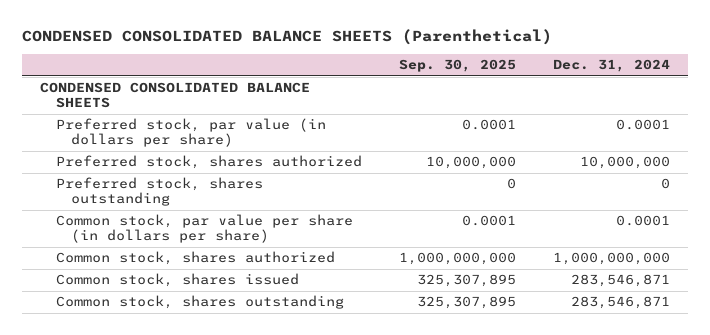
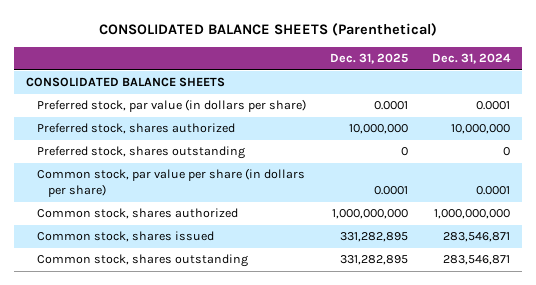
[21,29,552,46] CONDENSED CONSOLIDATED BALANCE SHEETS (Parenthetical) -> [98,22,437,36] CONSOLIDATED BALANCE SHEETS (Parenthetical)
[398,59,516,73] Sep. 30, 2025 -> none
none -> [329,53,408,65] Dec. 31, 2025
[40,82,311,109] CONDENSED CONSOLIDATED BALANCE SHEETS -> [26,77,226,88] CONSOLIDATED BALANCE SHEETS

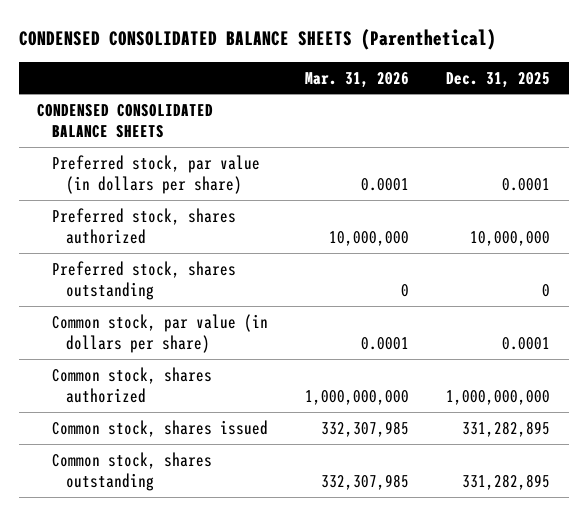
[98,22,437,36] CONSOLIDATED BALANCE SHEETS (Parenthetical) -> [18,29,496,51] CONDENSED CONSOLIDATED BALANCE SHEETS (Parenthetical)
[431,53,511,65] Dec. 31, 2024 -> none
none -> [305,71,410,88] Mar. 31, 2026
[26,77,226,88] CONSOLIDATED BALANCE SHEETS -> [37,103,214,138] CONDENSED CONSOLIDATED BALANCE SHEETS
[37,168,306,198] Common stock, par value per share (in dollars per share) -> [51,313,268,353] Common stock, par value (in dollars per share)

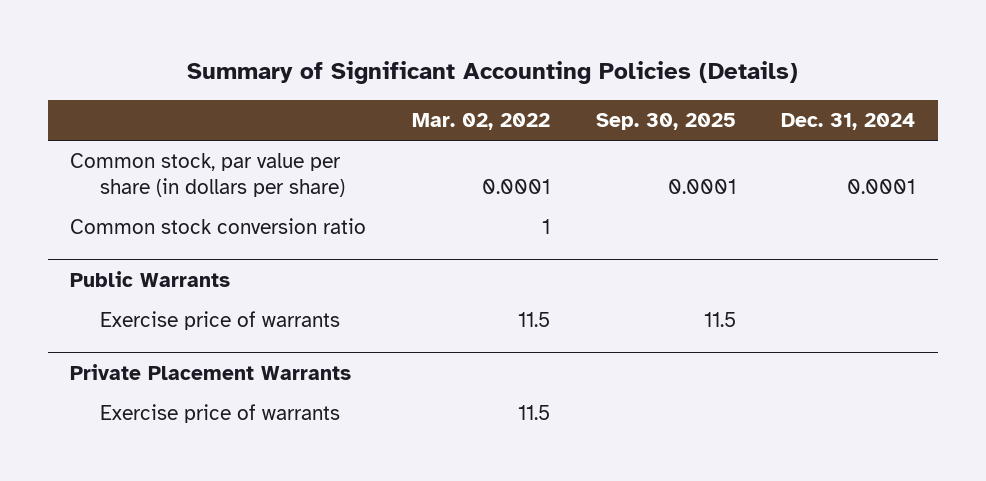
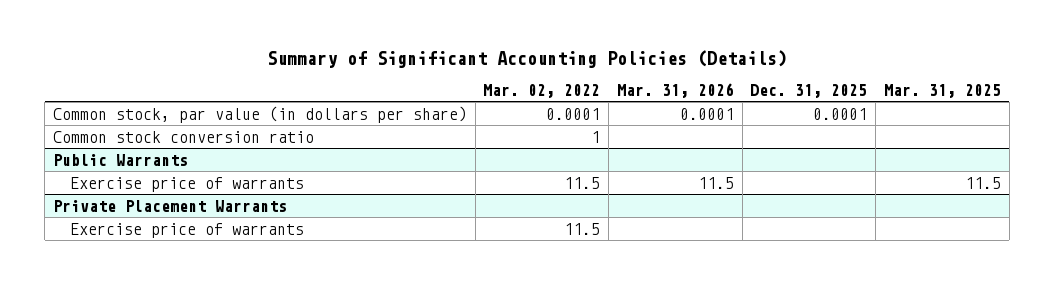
[595,113,736,131] Sep. 30, 2025 -> none
[781,113,916,131] Dec. 31, 2024 -> none
none -> [616,82,734,98] Mar. 31, 2026
none -> [750,83,868,98] Dec. 31, 2025
none -> [883,83,1001,98] Mar. 31, 2025
[70,153,345,197] Common stock, par value per share (in dollars per share) -> [52,105,467,123] Common stock, par value (in dollars per share)

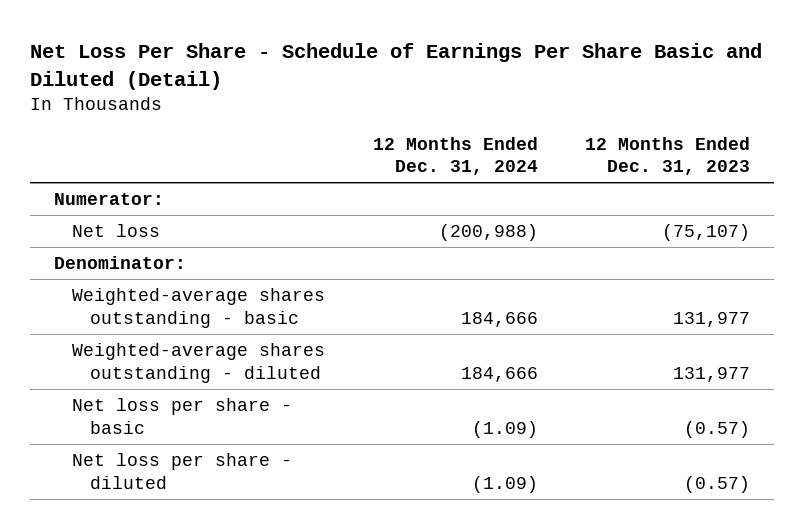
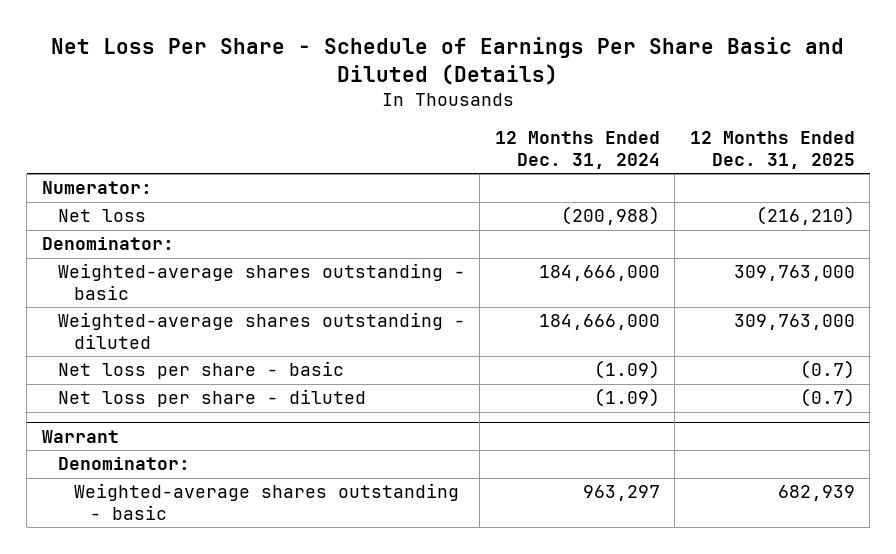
[30,42,763,90] Net Loss Per Share - Schedule of Earnings Per Share Basic and Diluted (Detail) -> [51,37,845,85] Net Loss Per Share - Schedule of Earnings Per Share Basic and Diluted (Details)
[584,136,750,176] 12 Months Ended Dec. 31, 2023 -> none
none -> [689,131,855,169] 12 Months Ended Dec. 31, 2025
[460,311,538,327] 184,666 -> [538,265,660,282] 184,666,000
[460,366,538,382] 184,666 -> [538,314,660,331] 184,666,000
none -> [41,430,119,444] Warrant
none -> [57,457,190,471] Denominator:
none -> [74,483,460,520] Weighted-average shares outstanding - basic

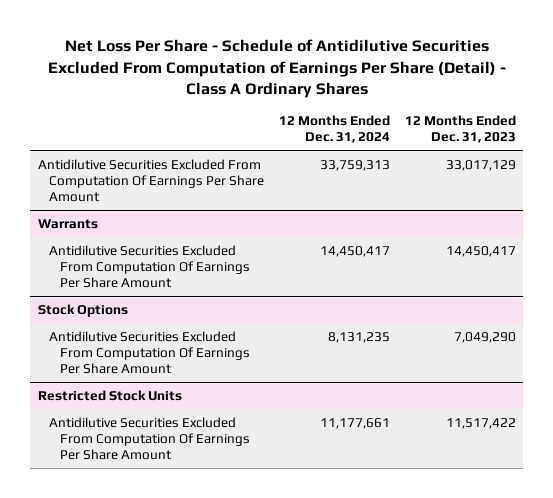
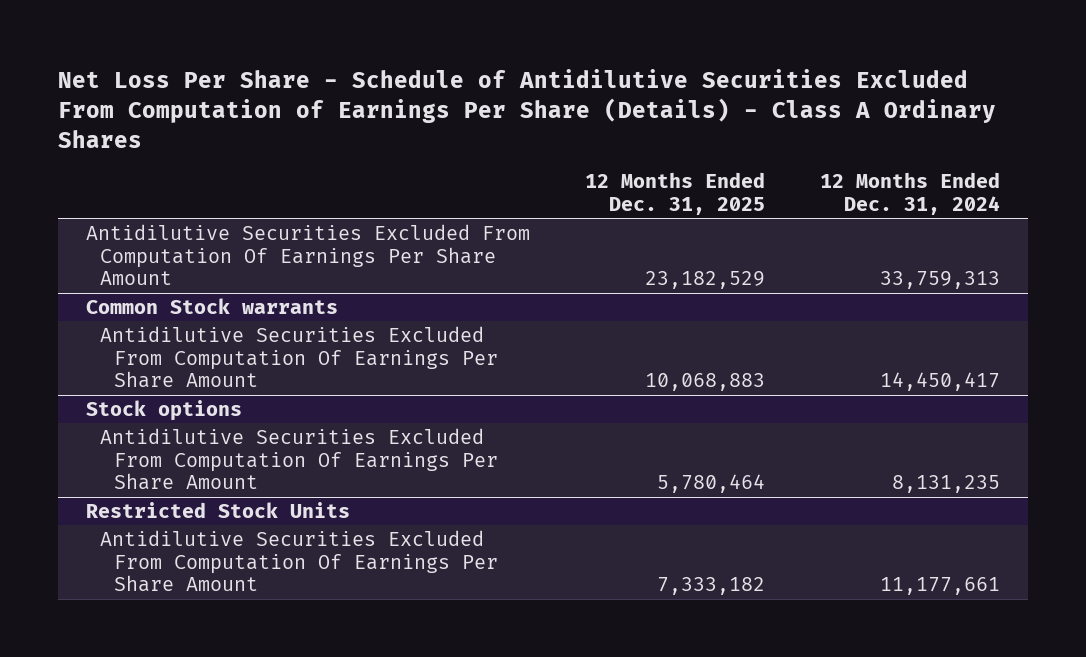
[47,39,506,98] Net Loss Per Share - Schedule of Antidilutive Securities Excluded From Computation of Earnings Per Share (Detail) - Class A Ordinary Shares -> [57,68,996,148] Net Loss Per Share - Schedule of Antidilutive Securities Excluded From Computation of Earnings Per Share (Details) - Class A Ordinary Shares
[404,115,516,144] 12 Months Ended Dec. 31, 2023 -> none
none -> [584,172,765,215] 12 Months Ended Dec. 31, 2025
[37,218,98,229] Warrants -> [85,297,338,314] Common Stock warrants
[37,303,128,317] Stock Options -> [85,399,242,421] Stock options

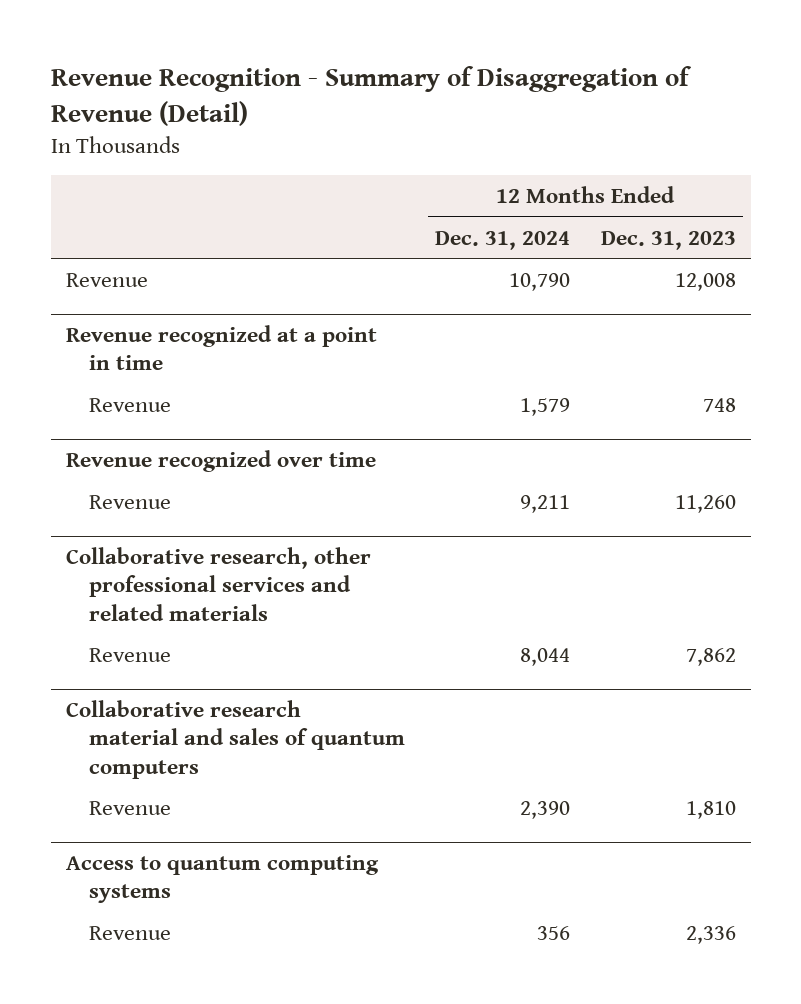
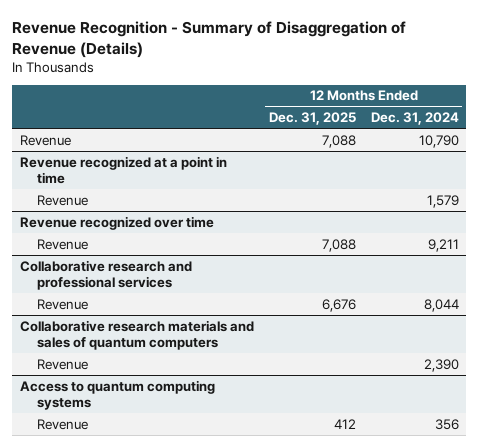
[50,66,692,126] Revenue Recognition - Summary of Disaggregation of Revenue (Detail) -> [12,20,407,58] Revenue Recognition - Summary of Disaggregation of Revenue (Details)
[600,230,736,250] Dec. 31, 2023 -> none
none -> [268,111,356,125] Dec. 31, 2025
[65,546,371,621] Collaborative research, other professional services and related materials -> [19,259,192,291] Collaborative research and professional services
[65,699,406,779] Collaborative research material and sales of quantum computers -> [19,319,254,351] Collaborative research materials and sales of quantum computers

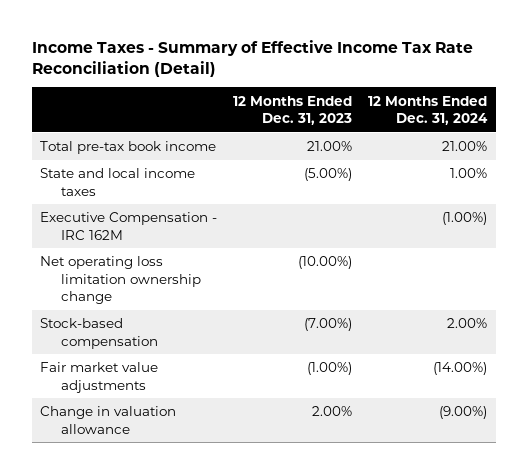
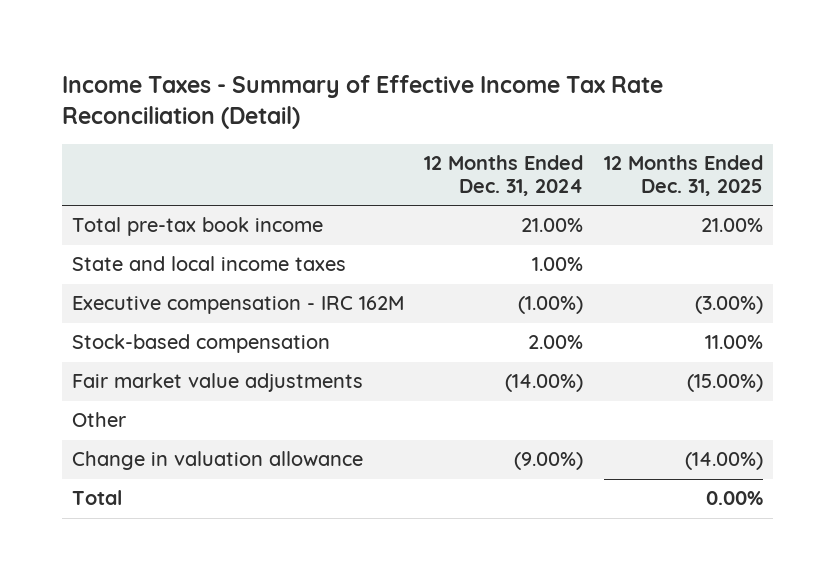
[233,95,353,125] 12 Months Ended Dec. 31, 2023 -> none
none -> [603,154,763,197] 12 Months Ended Dec. 31, 2025
[39,256,202,305] Net operating loss limitation ownership change -> none
[39,212,217,240] Executive Compensation - IRC 162M -> [72,296,405,315] Executive compensation - IRC 162M
none -> [72,412,127,428] Other
none -> [72,490,123,506] Total

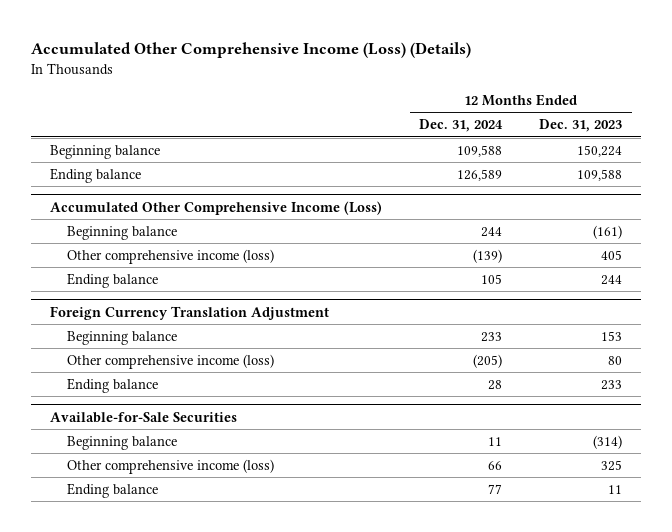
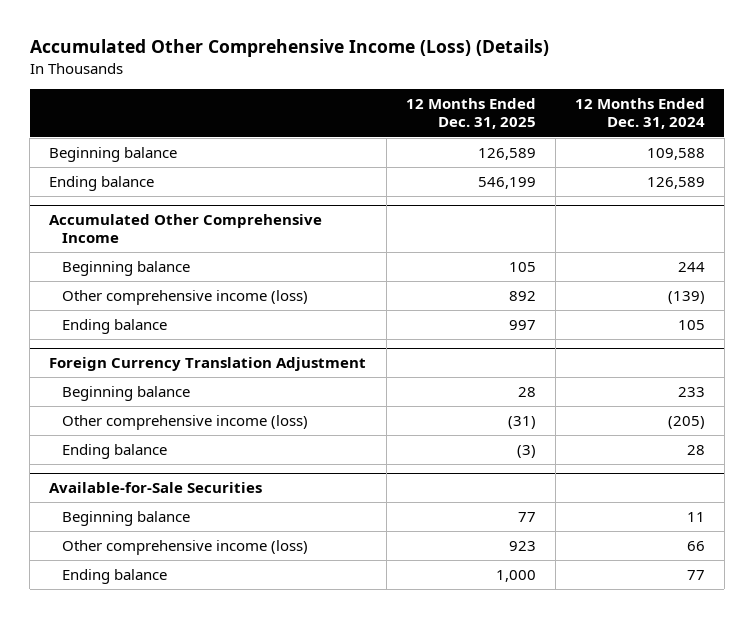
[539,119,623,133] Dec. 31, 2023 -> none
none -> [405,98,536,130] 12 Months Ended Dec. 31, 2025
[50,200,383,215] Accumulated Other Comprehensive Income (Loss) -> [49,214,323,244] Accumulated Other Comprehensive Income

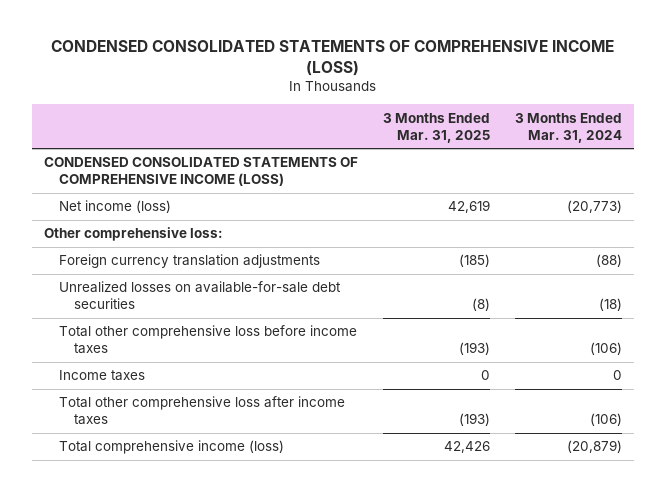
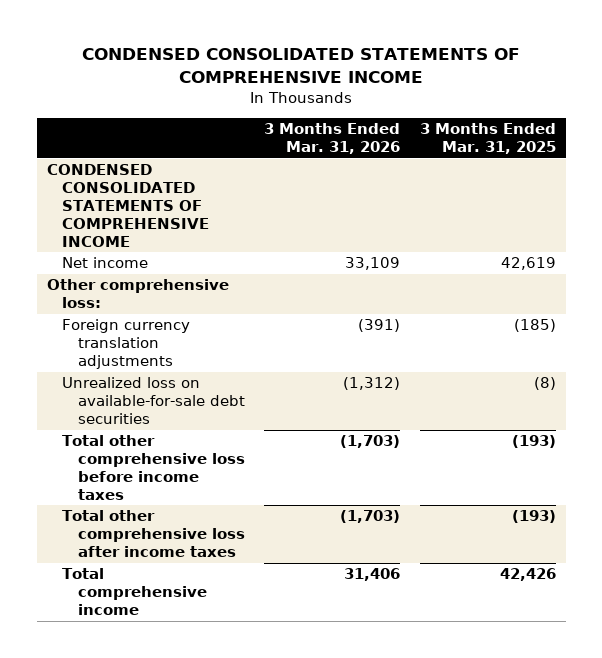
[50,40,614,77] CONDENSED CONSOLIDATED STATEMENTS OF COMPREHENSIVE INCOME (LOSS) -> [82,47,521,83] CONDENSED CONSOLIDATED STATEMENTS OF COMPREHENSIVE INCOME
[514,112,622,143] 3 Months Ended Mar. 31, 2024 -> none
none -> [264,123,401,154] 3 Months Ended Mar. 31, 2026
[44,157,359,187] CONDENSED CONSOLIDATED STATEMENTS OF COMPREHENSIVE INCOME (LOSS) -> [46,164,210,247] CONDENSED CONSOLIDATED STATEMENTS OF COMPREHENSIVE INCOME
[58,200,171,214] Net income (loss) -> [62,257,149,269] Net income
[58,281,341,310] Unrealized losses on available-for-sale debt securities -> [62,377,246,425] Unrealized loss on available-for-sale debt securities
[58,370,145,382] Income taxes -> none
[58,440,284,455] Total comprehensive income (loss) -> [62,568,208,616] Total comprehensive income

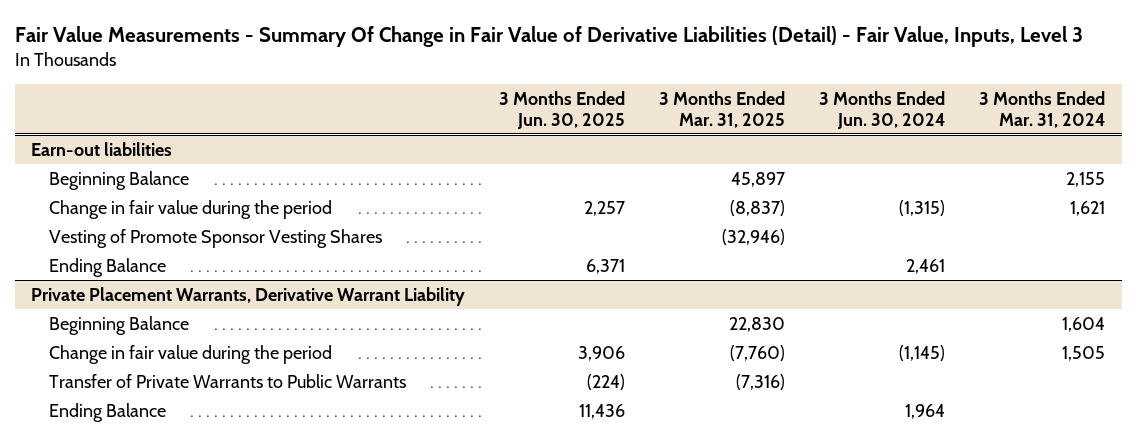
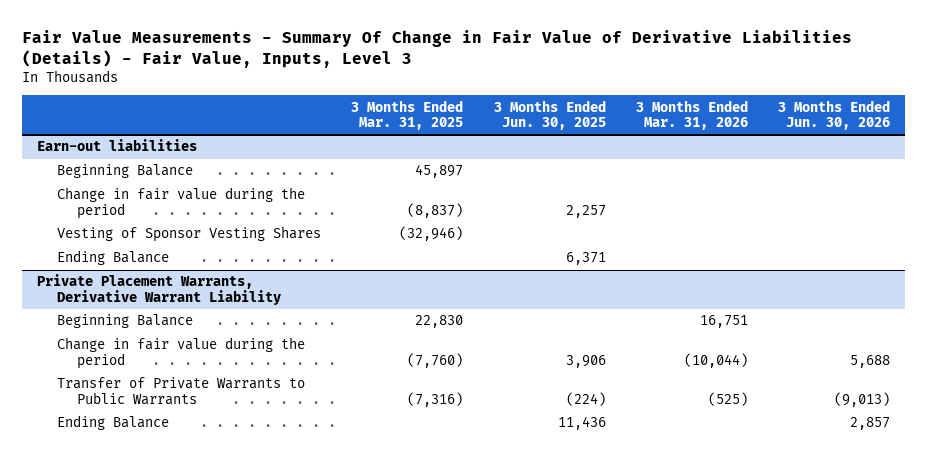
[14,26,1083,48] Fair Value Measurements - Summary Of Change in Fair Value of Derivative Liabilities (Detail) - Fair Value, Inputs, Level 3 -> [21,29,852,68] Fair Value Measurements - Summary Of Change in Fair Value of Derivative Liabilities (Details) - Fair Value, Inputs, Level 3
[818,90,945,129] 3 Months Ended Jun. 30, 2024 -> none
[978,90,1105,128] 3 Months Ended Mar. 31, 2024 -> none
none -> [635,99,748,131] 3 Months Ended Mar. 31, 2026
none -> [778,99,891,131] 3 Months Ended Jun. 30, 2026
[49,228,383,248] Vesting of Promote Sponsor Vesting Shares -> [56,226,321,243] Vesting of Sponsor Vesting Shares

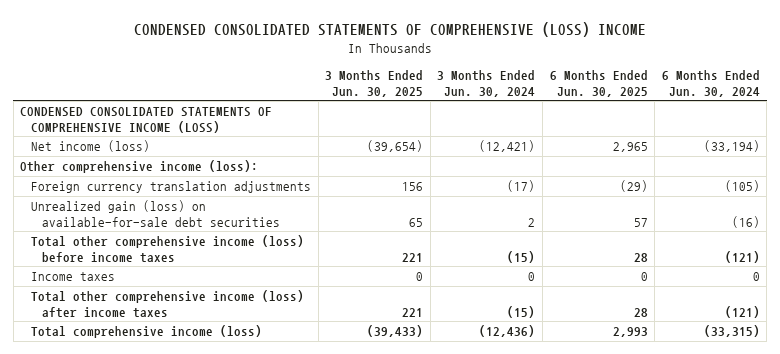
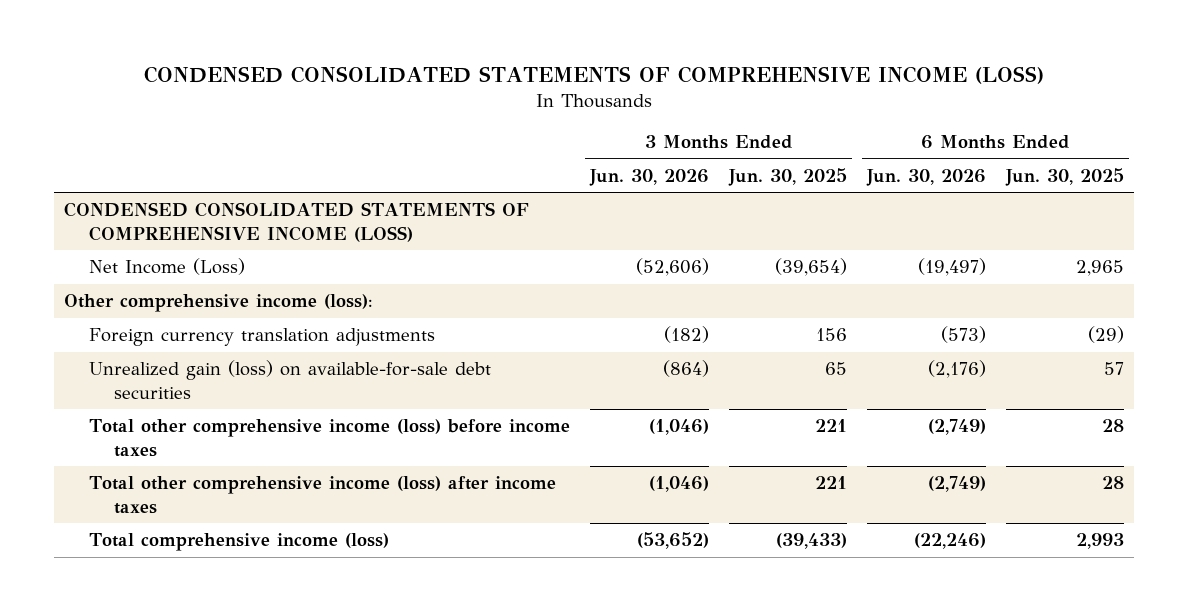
[133,21,646,37] CONDENSED CONSOLIDATED STATEMENTS OF COMPREHENSIVE (LOSS) INCOME -> [144,66,1045,85] CONDENSED CONSOLIDATED STATEMENTS OF COMPREHENSIVE INCOME (LOSS)
[437,69,536,97] 3 Months Ended Jun. 30, 2024 -> none
[661,69,760,97] 6 Months Ended Jun. 30, 2024 -> none
none -> [589,168,710,186] Jun. 30, 2026
none -> [866,168,987,186] Jun. 30, 2026
[31,140,151,153] Net income (loss) -> [89,258,246,276] Net Income (Loss)
[31,272,116,282] Income taxes -> none

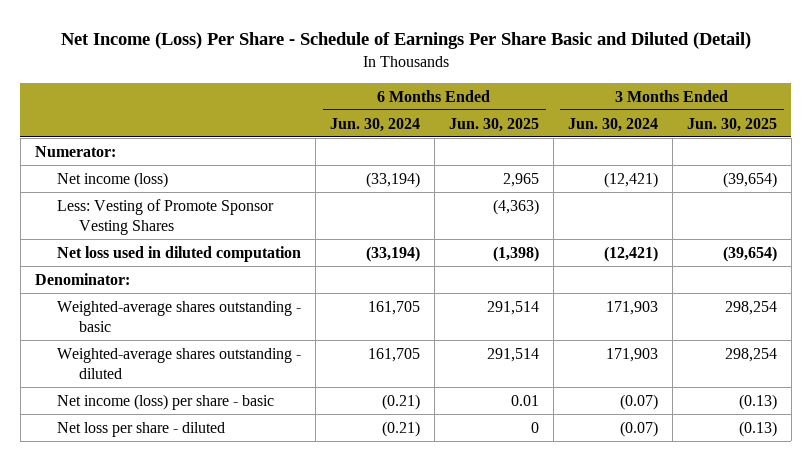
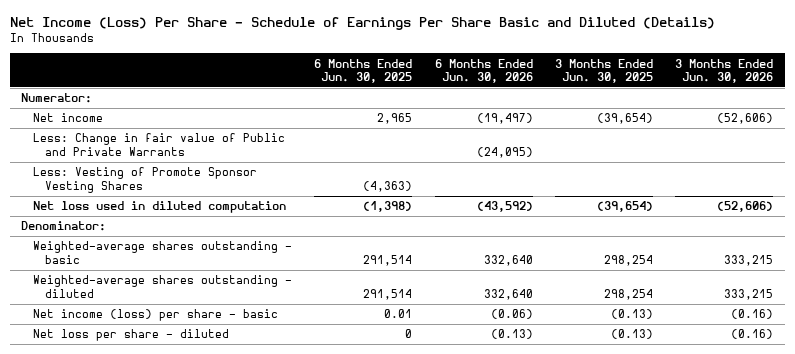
[60,32,751,50] Net Income (Loss) Per Share - Schedule of Earnings Per Share Basic and Diluted (Detail) -> [10,17,716,31] Net Income (Loss) Per Share - Schedule of Earnings Per Share Basic and Diluted (Details)
[329,117,420,132] Jun. 30, 2024 -> none
[567,117,658,132] Jun. 30, 2024 -> none
none -> [434,58,533,83] 6 Months Ended Jun. 30, 2026
none -> [675,58,774,83] 3 Months Ended Jun. 30, 2026
[56,171,168,188] Net income (loss) -> [33,113,104,123] Net income
none -> [33,133,286,156] Less: Change in fair value of Public and Private Warrants

